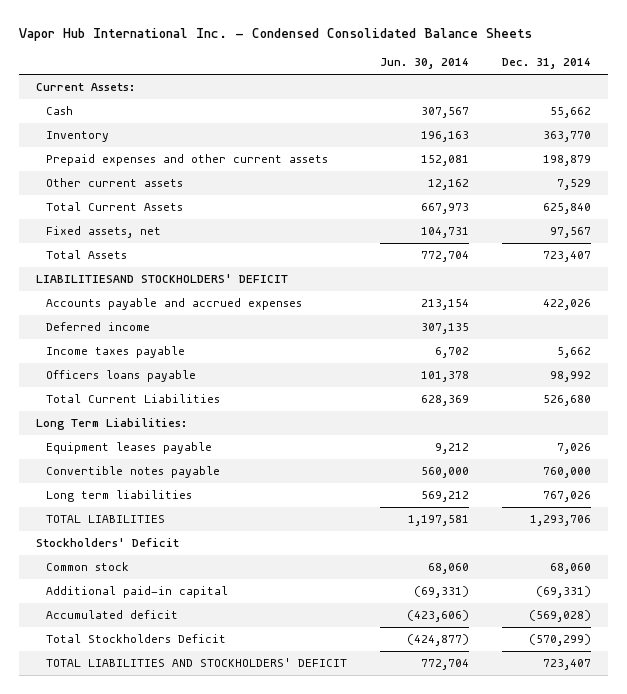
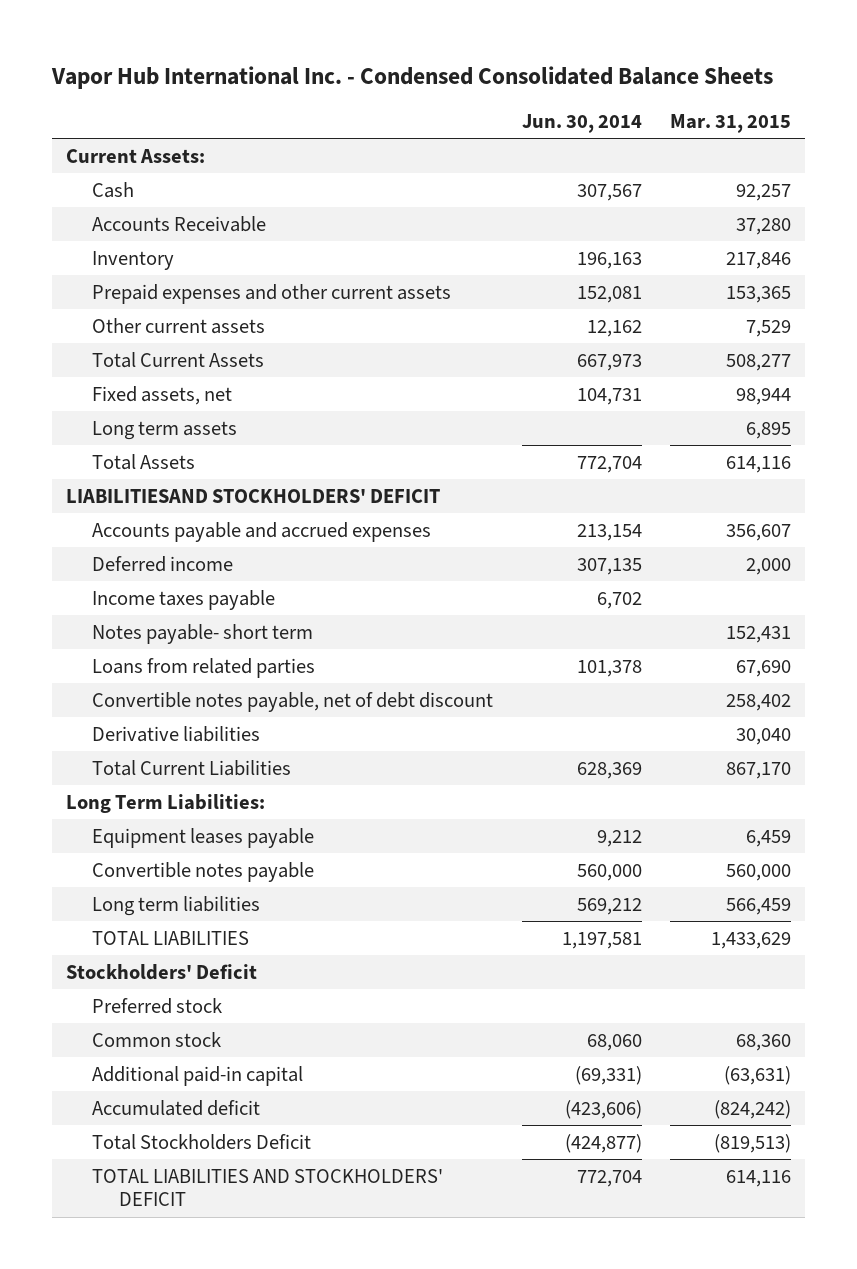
[502,58,592,70] Dec. 31, 2014 -> none
none -> [669,113,791,133] Mar. 31, 2015
none -> [92,215,267,232] Accounts Receivable
none -> [92,420,238,440] Long term assets
none -> [92,623,314,644] Notes payable- short term
[46,370,197,383] Officers loans payable -> [92,657,316,678] Loans from related parties
none -> [92,691,494,712] Convertible notes payable, net of debt discount
none -> [92,725,261,742] Derivative liabilities
none -> [92,997,223,1014] Preferred stock

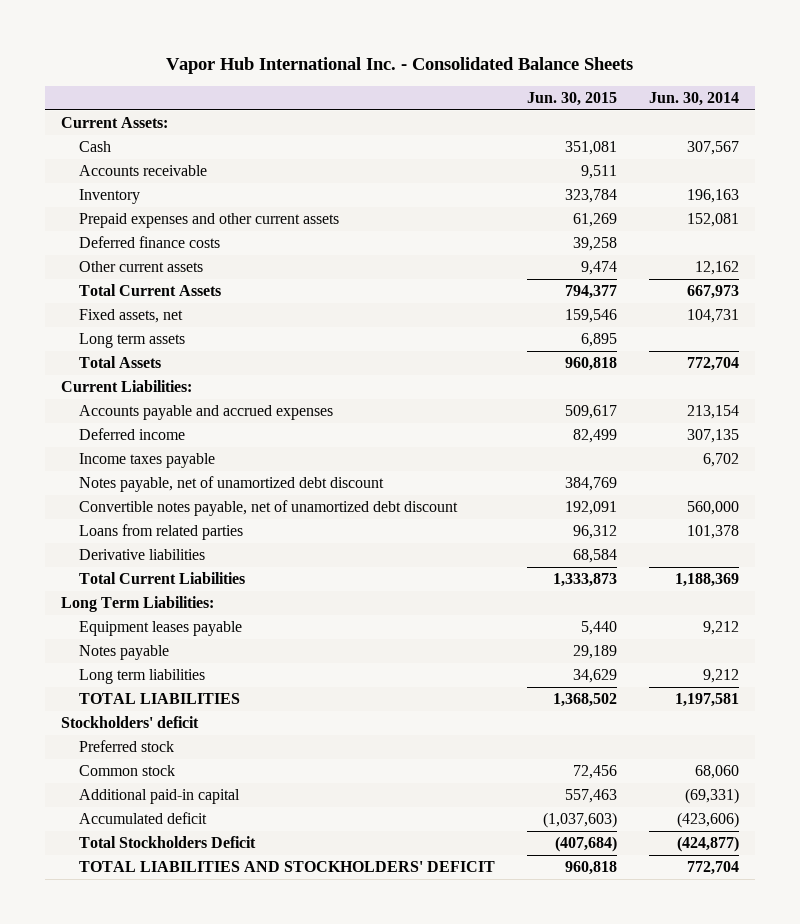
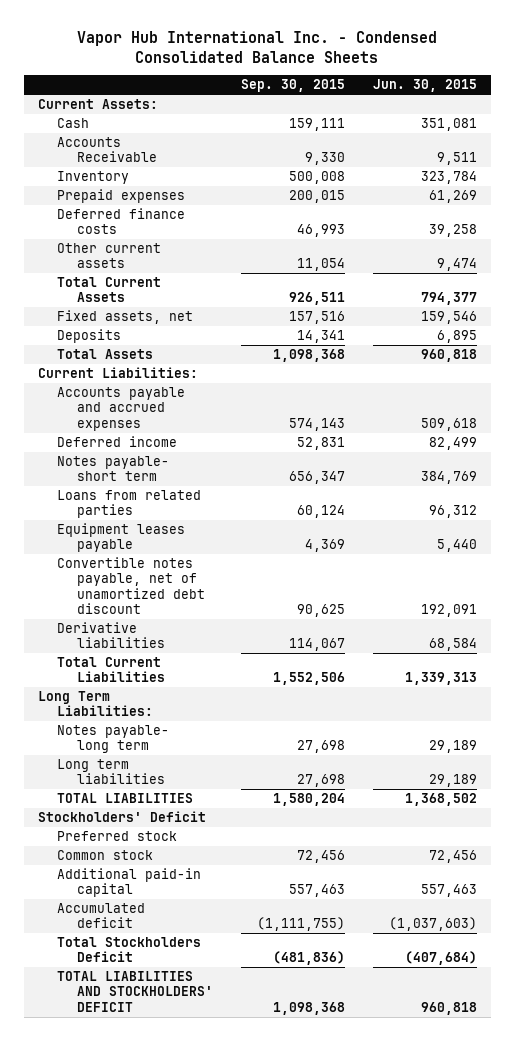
[165,56,633,74] Vapor Hub International Inc. - Consolidated Balance Sheets -> [77,31,438,63] Vapor Hub International Inc. - Condensed Consolidated Balance Sheets
[648,91,739,106] Jun. 30, 2014 -> none
none -> [241,79,346,93] Sep. 30, 2015
[78,165,207,177] Accounts receivable -> [57,137,157,163] Accounts Receivable
[78,213,339,229] Prepaid expenses and other current assets -> [57,189,186,204] Prepaid expenses
[78,333,185,349] Long term assets -> [57,329,122,344] Deposits
[564,405,617,420] 509,617 -> [421,417,478,431] 509,618
[78,453,215,469] Income taxes payable -> none
[78,476,384,493] Notes payable, net of unamortized debt discount -> [57,456,170,482] Notes payable- short term
[78,621,242,637] Equipment leases payable -> [57,523,186,553] Equipment leases payable
[78,500,458,517] Convertible notes payable, net of unamortized debt discount -> [57,557,205,615] Convertible notes payable, net of unamortized debt discount
[552,573,617,588] 1,333,873 -> [405,672,478,686] 1,339,313
[78,645,169,661] Notes payable -> [57,725,170,754] Notes payable- long term
[572,669,617,684] 34,629 -> [429,774,478,788] 29,189
[61,716,200,729] Stockholders' deficit -> [37,811,206,823] Stockholders' Deficit

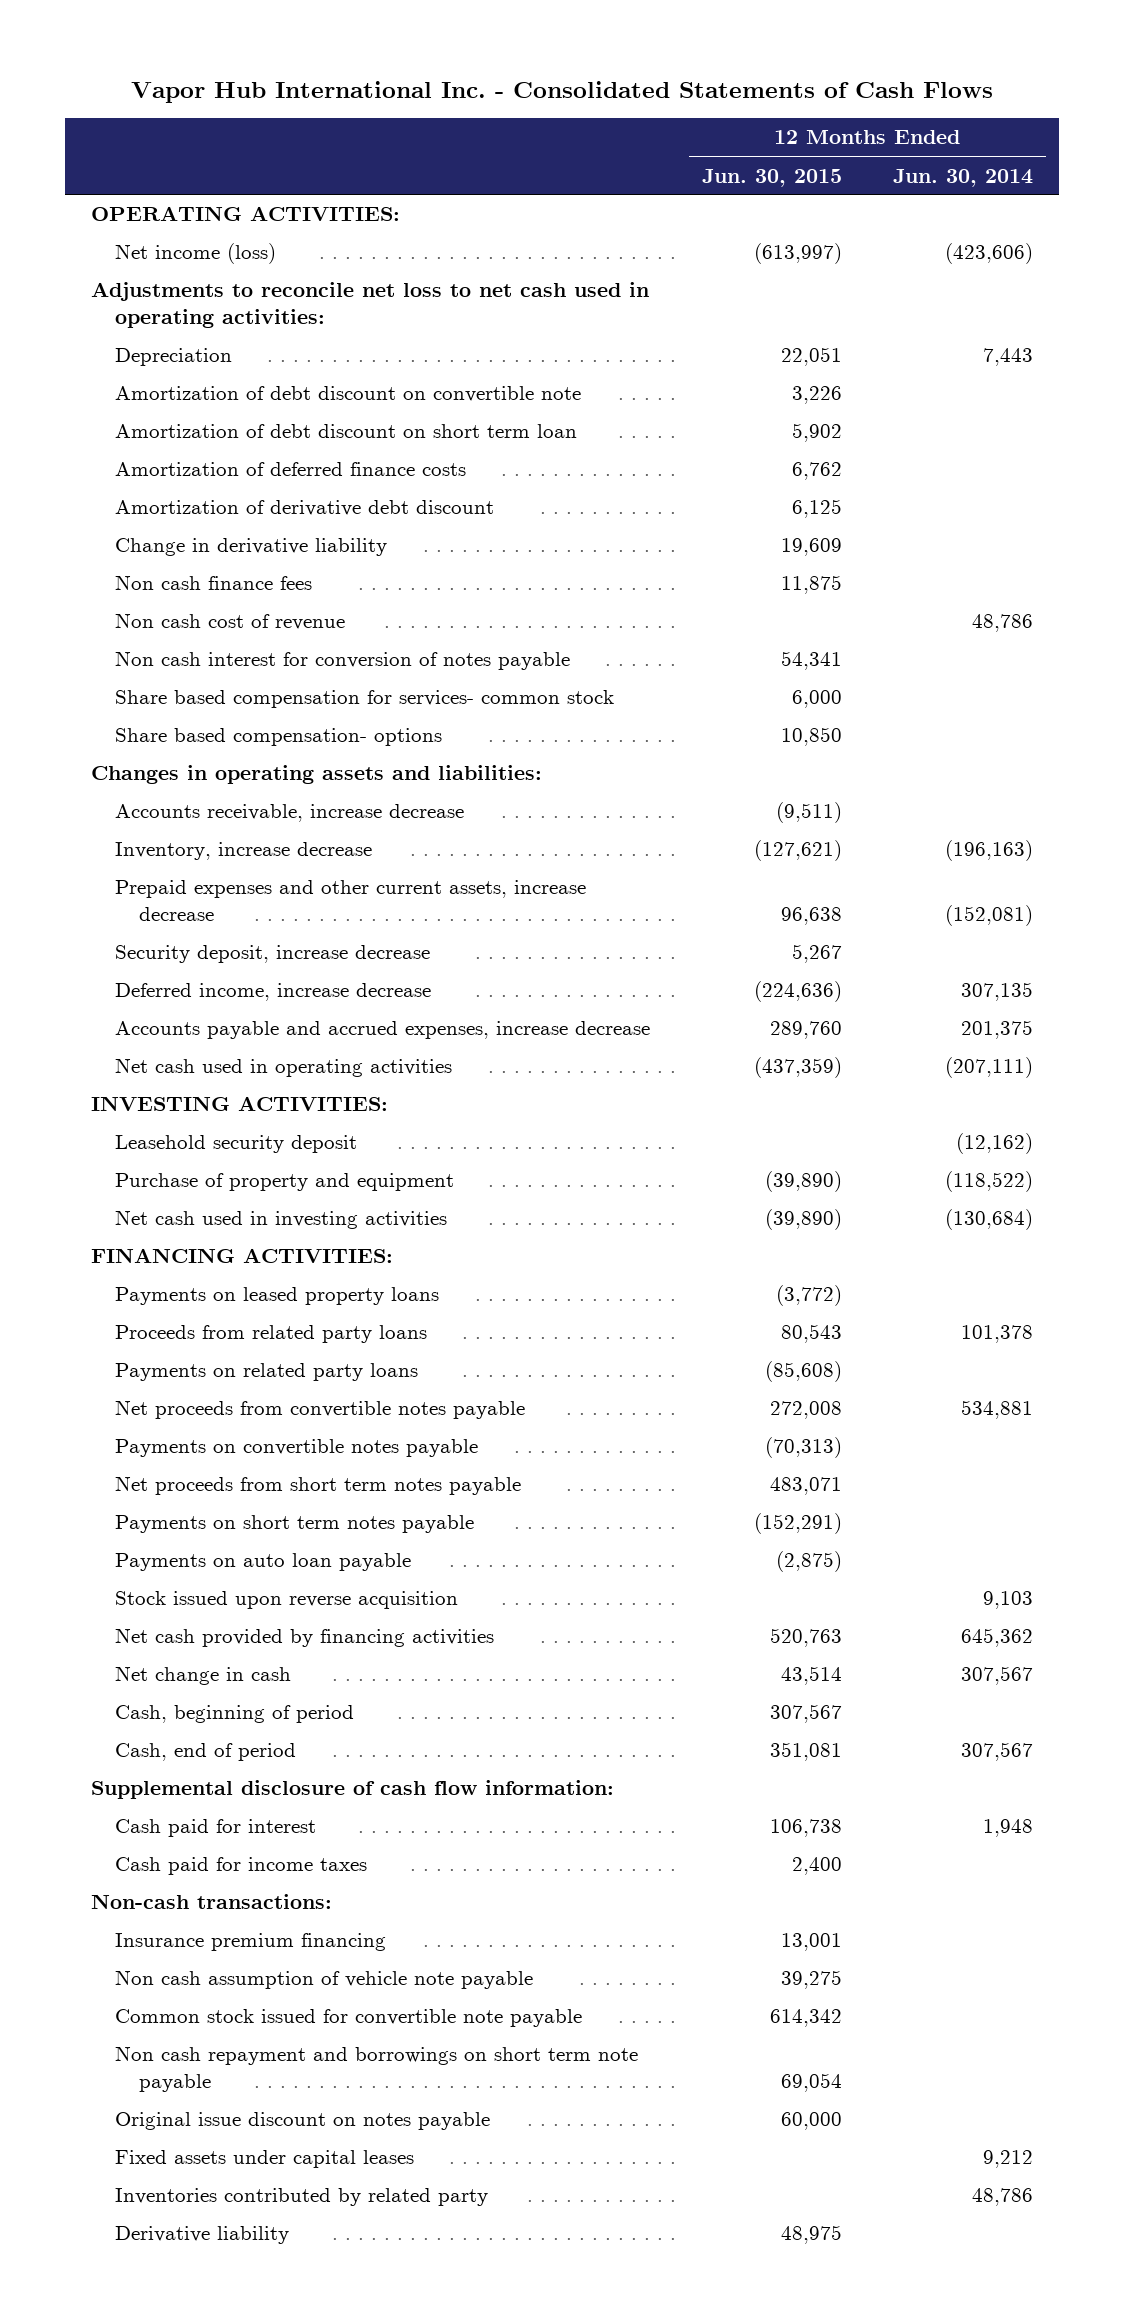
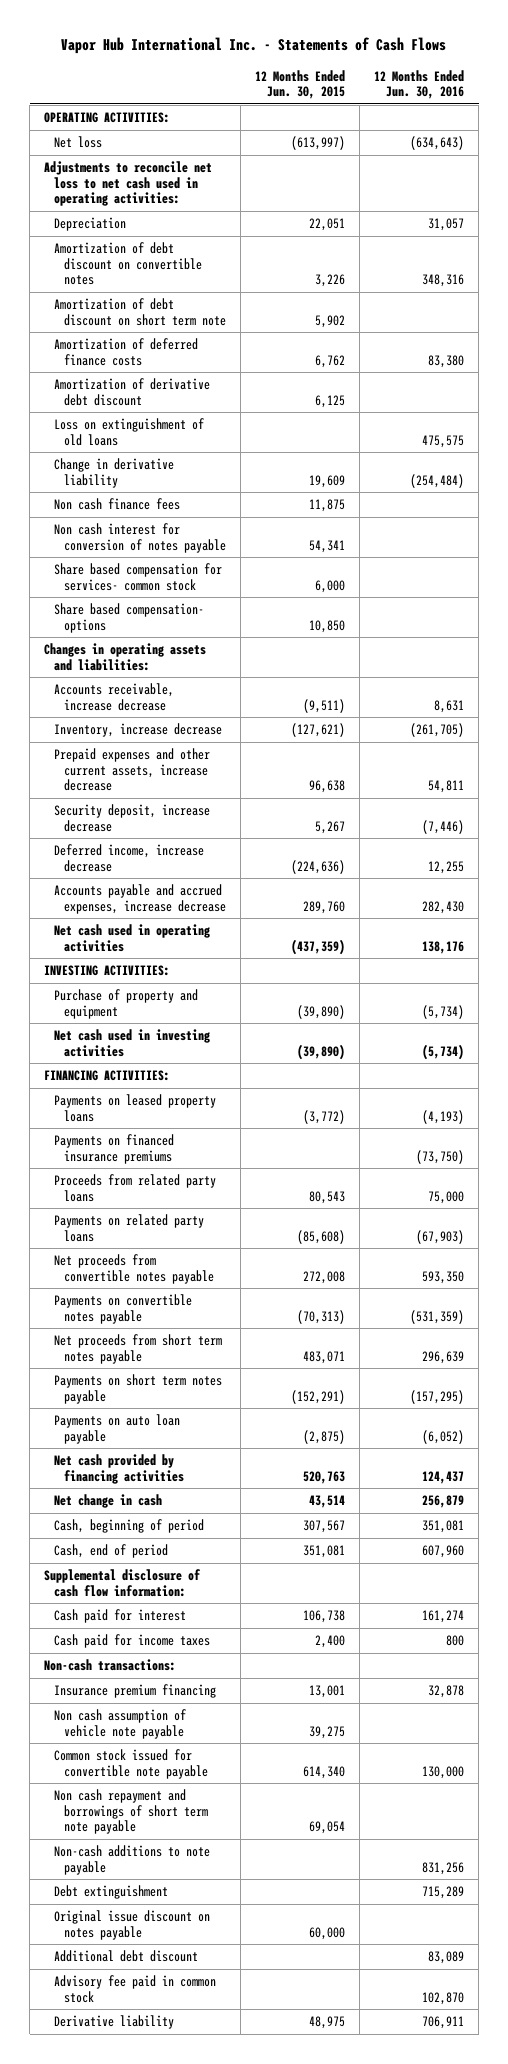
[130,80,993,103] Vapor Hub International Inc. - Consolidated Statements of Cash Flows -> [61,37,447,55] Vapor Hub International Inc. - Statements of Cash Flows
[892,168,1033,187] Jun. 30, 2014 -> none
none -> [374,69,465,100] 12 Months Ended Jun. 30, 2016
[115,243,277,265] Net income (loss) -> [53,136,102,149] Net loss
[115,386,582,403] Amortization of debt discount on convertible note -> [53,242,202,286] Amortization of debt discount on convertible notes
[115,424,578,439] Amortization of debt discount on short term loan -> [53,298,226,326] Amortization of debt discount on short term note
none -> [53,418,204,446] Loss on extinguishment of old loans
[115,613,346,631] Non cash cost of revenue -> none
[115,1135,358,1154] Leasehold security deposit -> none
none -> [53,1134,174,1164] Payments on financed insurance premiums
[115,1591,459,1610] Stock issued upon reverse acquisition -> none
[769,2009,842,2028] 614,342 -> [302,1765,345,1779] 614,340
[115,2046,639,2093] Non cash repayment and borrowings on short term note payable -> [53,1789,208,1835] Non cash repayment and borrowings of short term note payable
none -> [53,1845,210,1875] Non-cash additions to note payable
none -> [53,1885,168,1900] Debt extinguishment
[115,2150,415,2169] Fixed assets under capital leases -> none
[115,2188,489,2207] Inventories contributed by related party -> none
none -> [53,1950,198,1963] Additional debt discount
none -> [53,1975,216,2003] Advisory fee paid in common stock

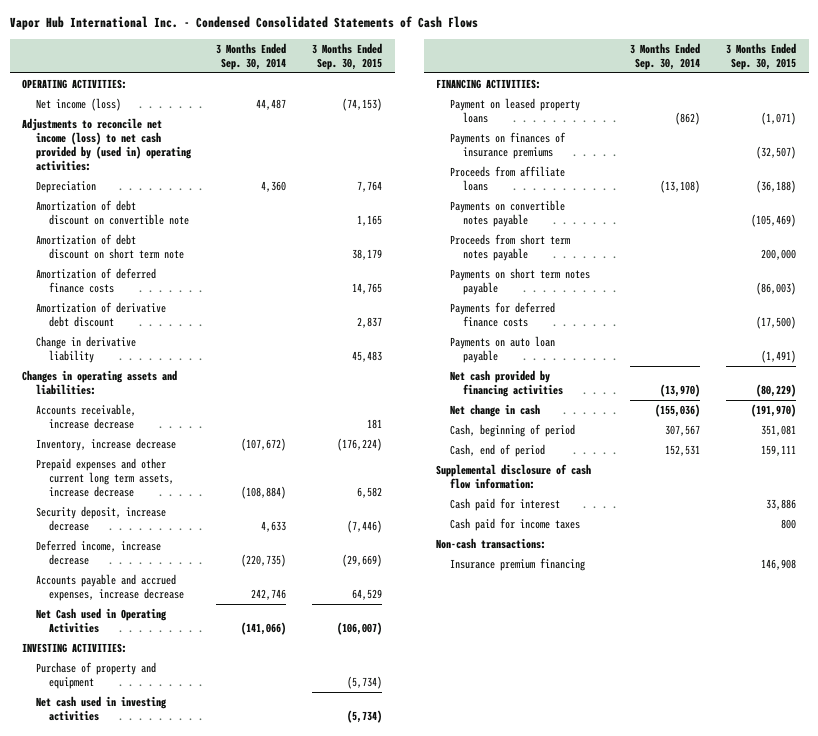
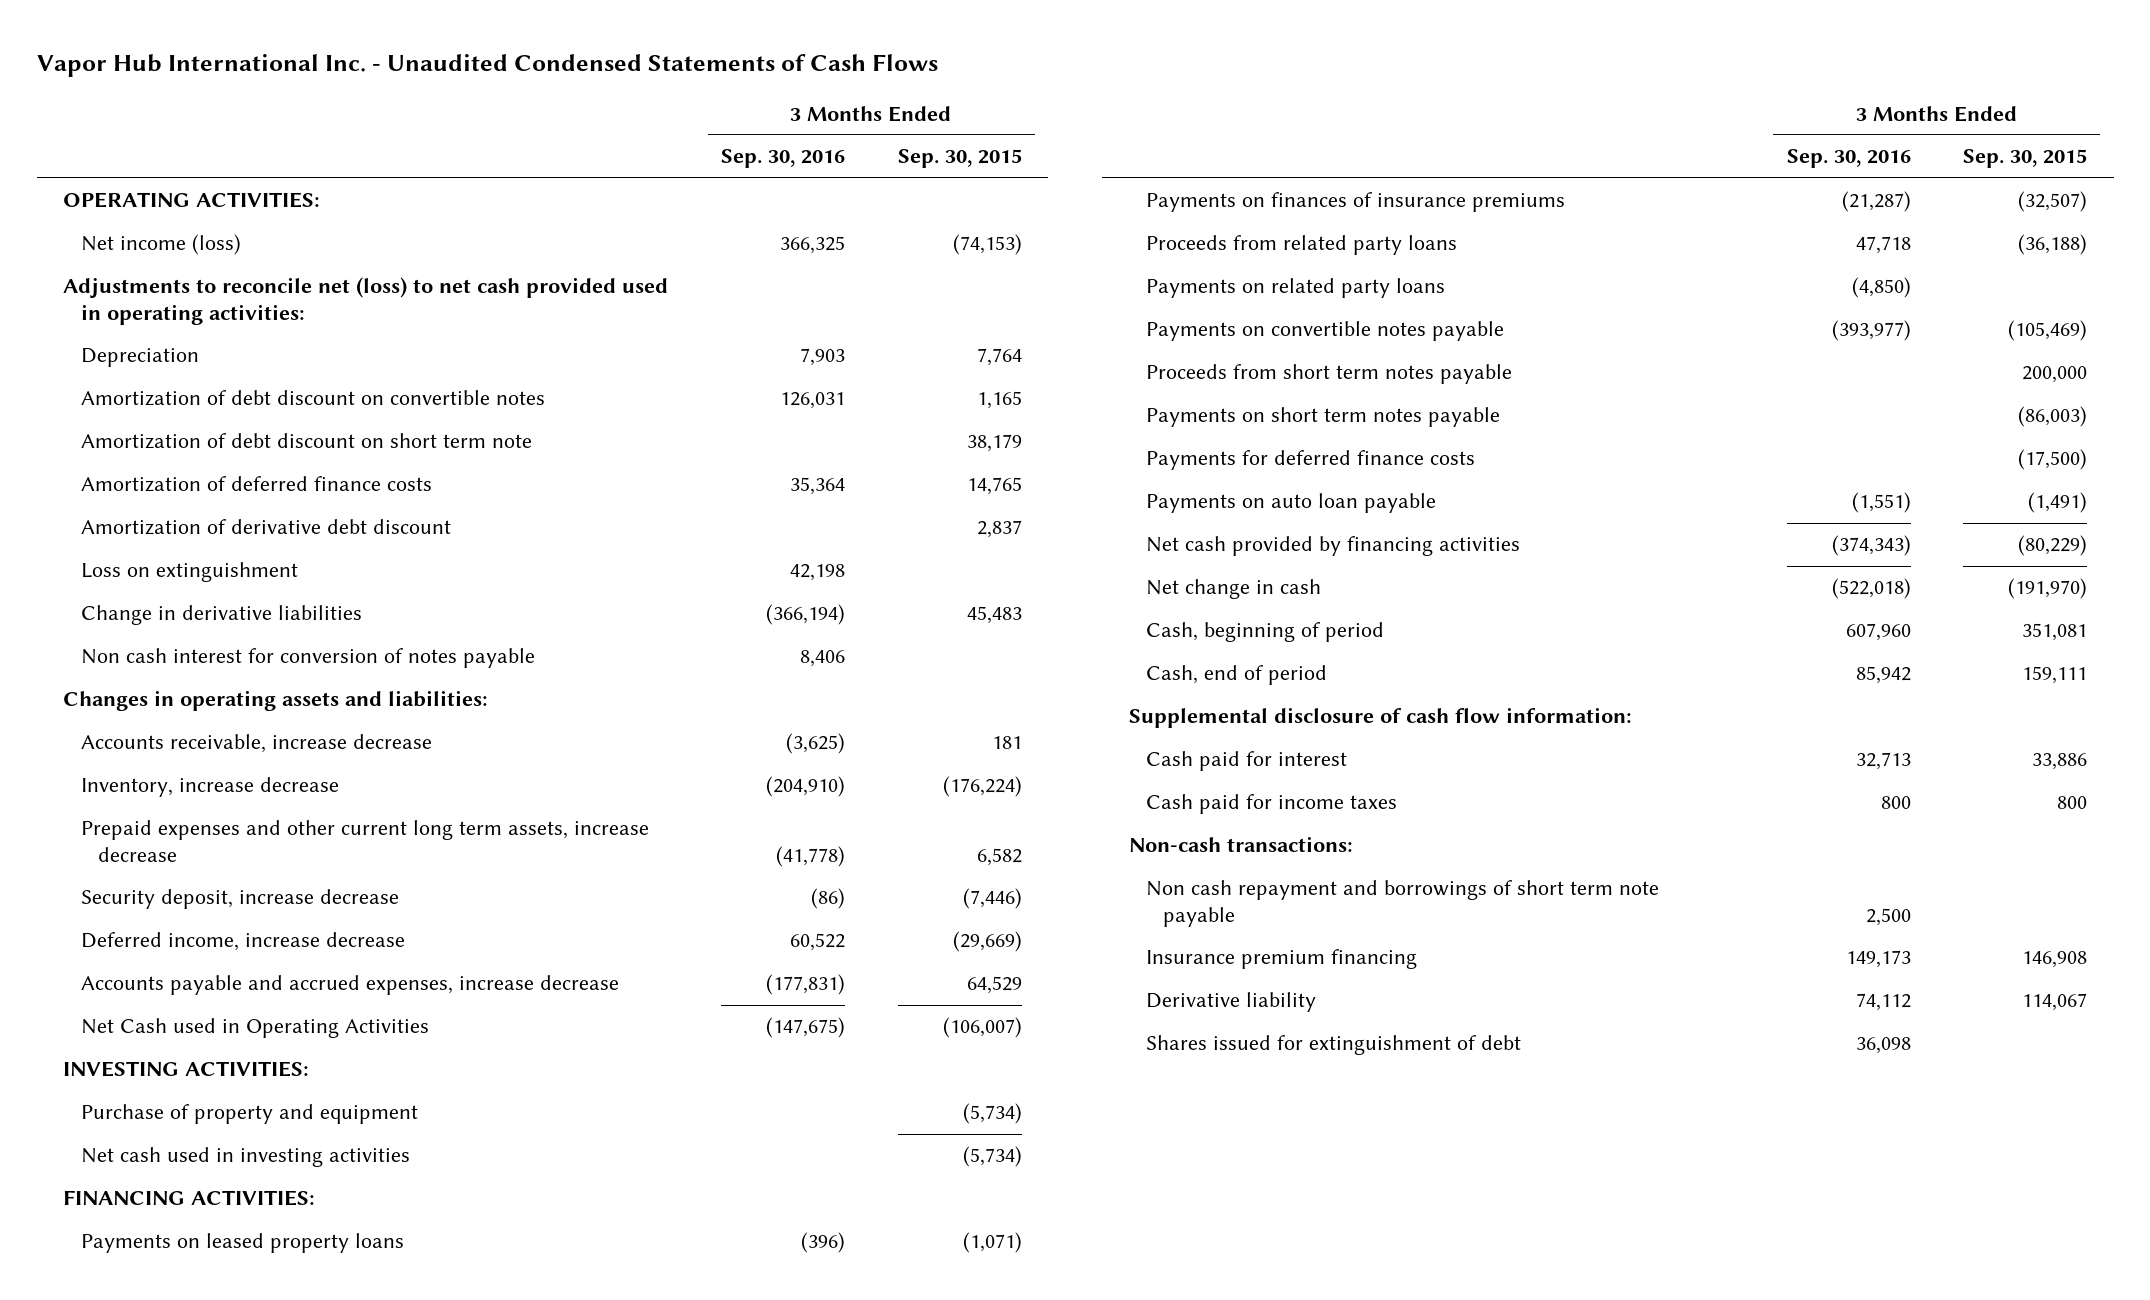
[9,16,478,31] Vapor Hub International Inc. - Condensed Consolidated Statements of Cash Flows -> [36,53,938,77] Vapor Hub International Inc. - Unaudited Condensed Statements of Cash Flows
[216,42,287,70] 3 Months Ended Sep. 30, 2014 -> none
none -> [720,149,845,169] Sep. 30, 2016
[22,118,192,171] Adjustments to reconcile net income (loss) to net cash provided by (used in) operating activities: -> [63,277,669,326] Adjustments to reconcile net (loss) to net cash provided used in operating activities:
[35,200,189,225] Amortization of debt discount on convertible note -> [80,390,545,407] Amortization of debt discount on convertible notes
none -> [80,562,298,583] Loss on extinguishment
[35,336,136,363] Change in derivative liability -> [80,605,362,626] Change in derivative liabilities
none -> [80,648,535,669] Non cash interest for conversion of notes payable
[449,98,580,123] Payment on leased property loans -> [80,1233,404,1254] Payments on leased property loans
[449,166,565,191] Proceeds from affiliate loans -> [1146,235,1458,256] Proceeds from related party loans
none -> [1146,278,1446,299] Payments on related party loans
none -> [1146,880,1660,928] Non cash repayment and borrowings of short term note payable
none -> [1146,992,1317,1013] Derivative liability
none -> [1146,1035,1522,1056] Shares issued for extinguishment of debt

